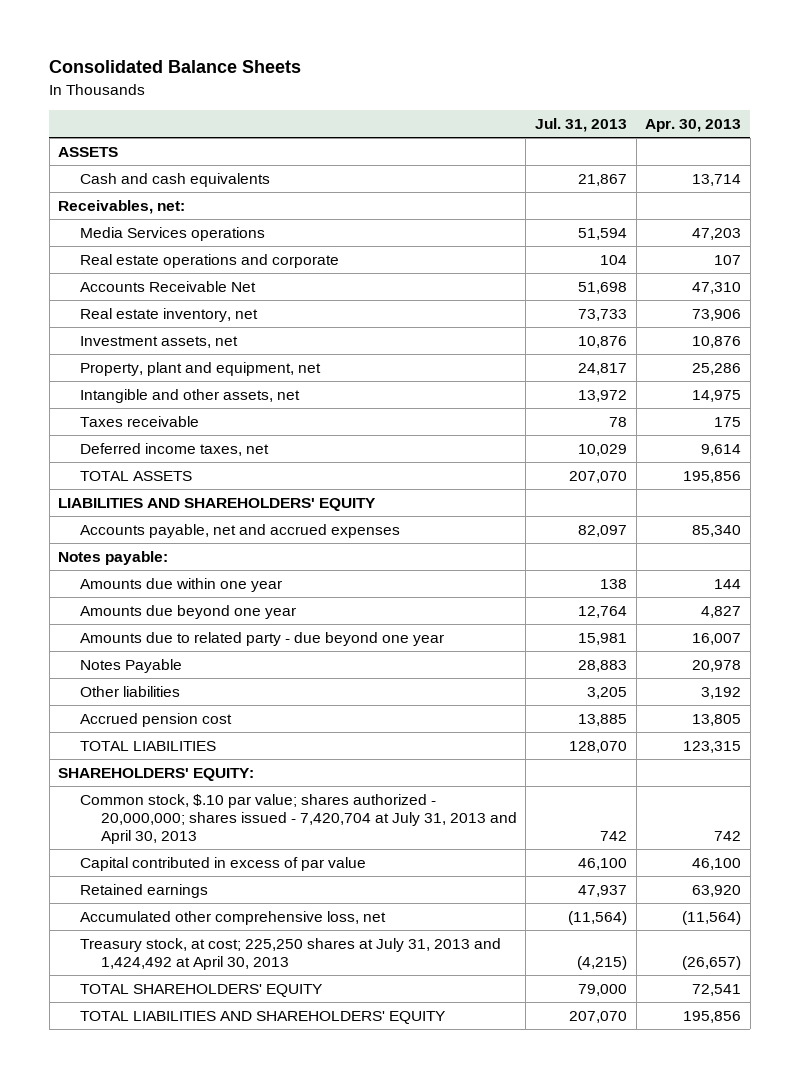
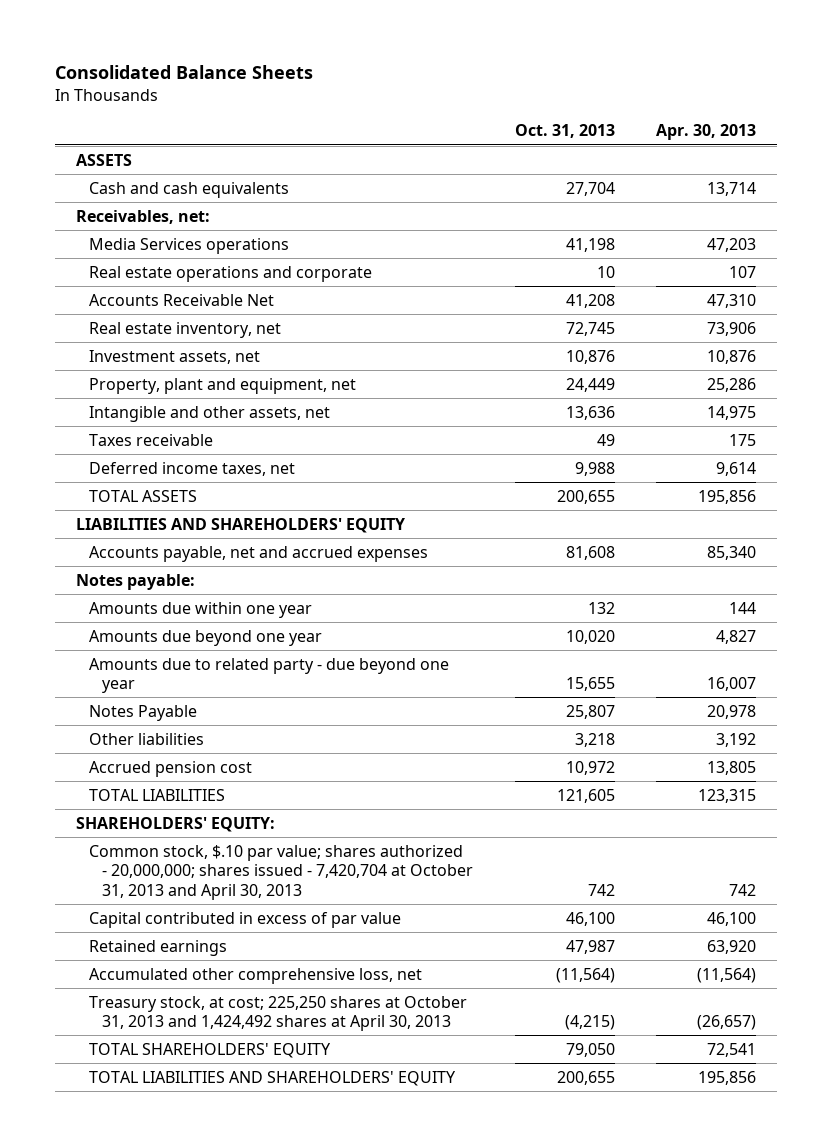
[534,117,627,132] Jul. 31, 2013 -> none
none -> [514,124,615,139] Oct. 31, 2013
[79,793,517,845] Common stock, $.10 par value; shares authorized - 20,000,000; shares issued - 7,420,704 at July 31, 2013 and April 30, 2013 -> [88,844,474,900] Common stock, $.10 par value; shares authorized - 20,000,000; shares issued - 7,420,704 at October 31, 2013 and April 30, 2013
[79,937,501,971] Treasury stock, at cost; 225,250 shares at July 31, 2013 and 1,424,492 at April 30, 2013 -> [88,995,467,1032] Treasury stock, at cost; 225,250 shares at October 31, 2013 and 1,424,492 shares at April 30, 2013

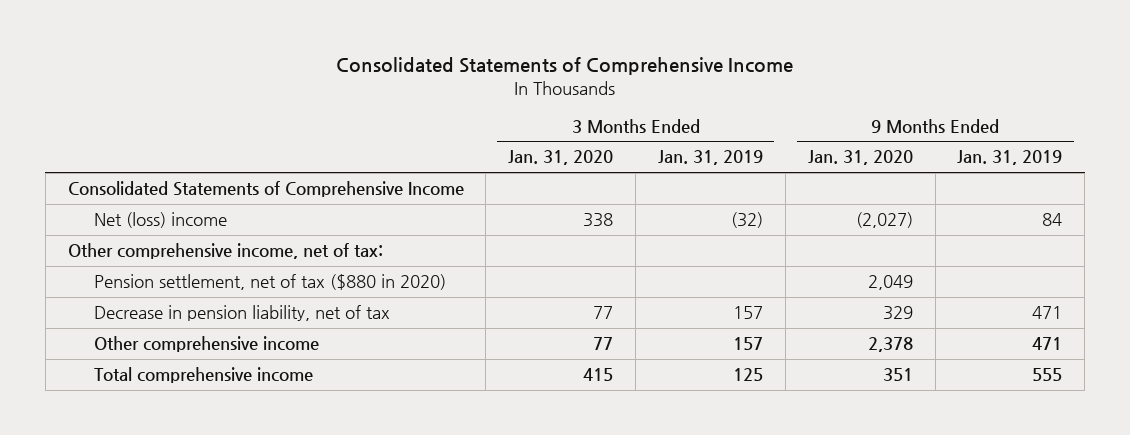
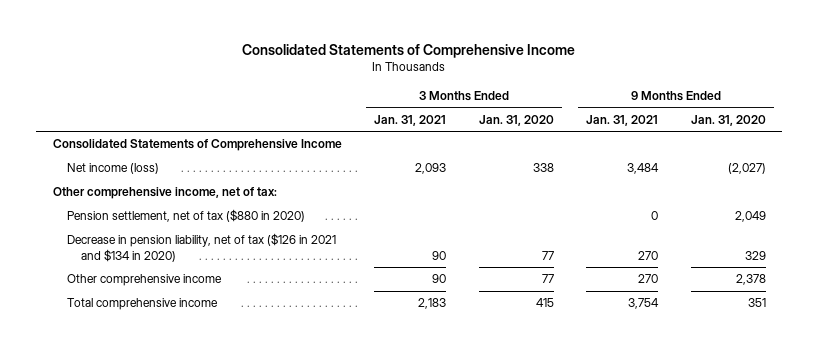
[657,150,763,166] Jan. 31, 2019 -> none
[957,150,1063,166] Jan. 31, 2019 -> none
none -> [374,114,447,126] Jan. 31, 2021
none -> [586,114,659,126] Jan. 31, 2021
[94,212,228,229] Net (loss) income -> [66,163,159,175] Net income (loss)
[94,305,391,322] Decrease in pension liability, net of tax -> [66,233,336,262] Decrease in pension liability, net of tax ($126 in 2021 and $134 in 2020)

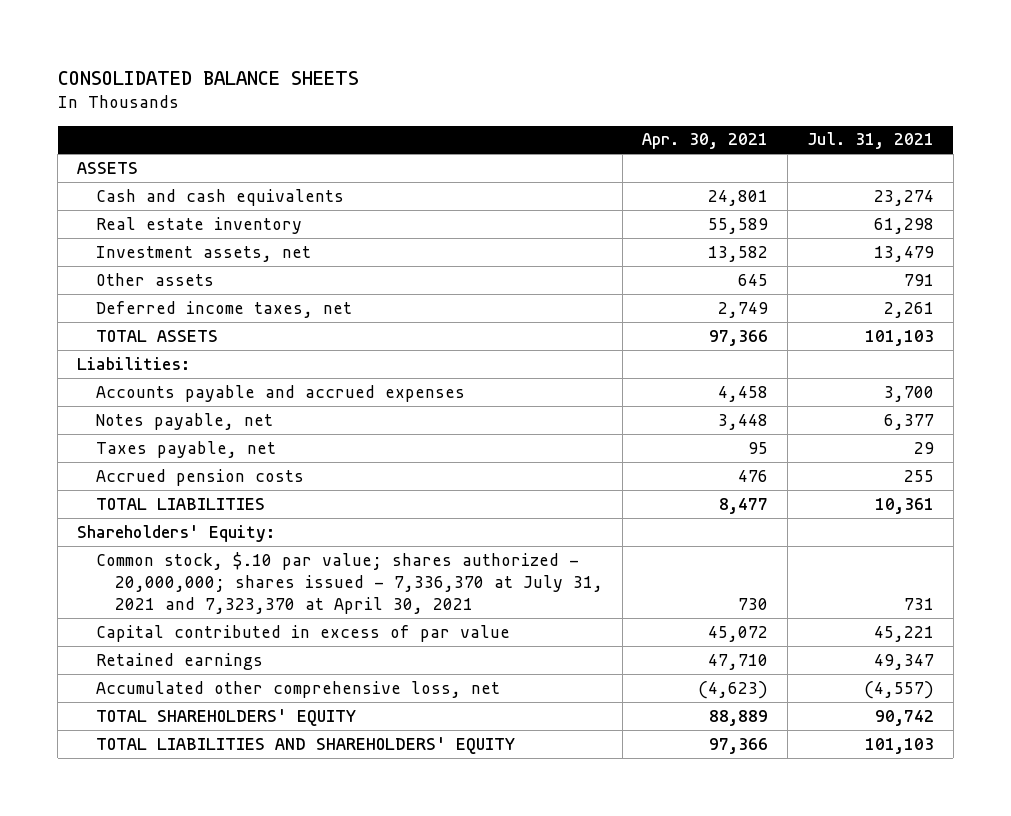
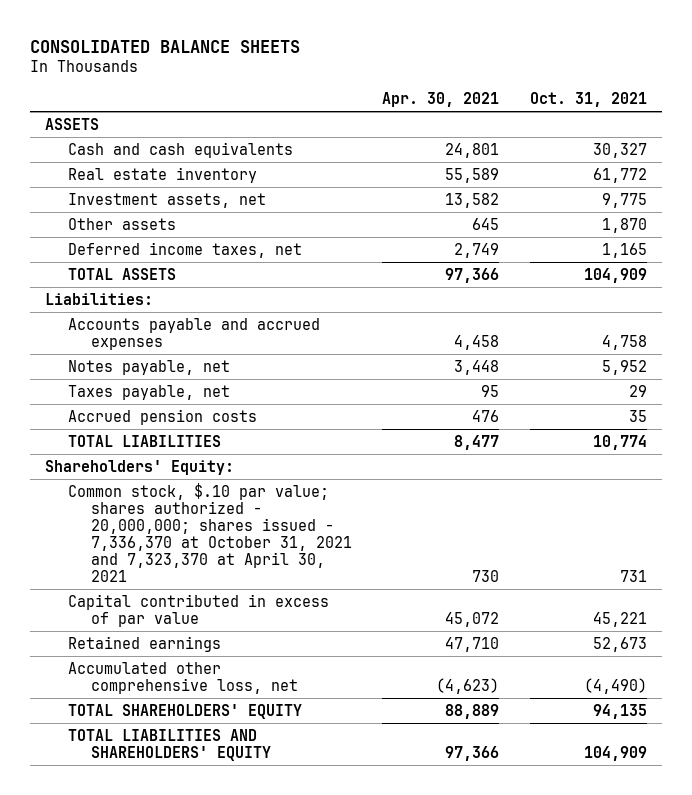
[806,132,934,150] Jul. 31, 2021 -> none
none -> [529,91,647,107] Oct. 31, 2021
[96,551,604,615] Common stock, $.10 par value; shares authorized - 20,000,000; shares issued - 7,336,370 at July 31, 2021 and 7,323,370 at April 30, 2021 -> [68,482,353,583] Common stock, $.10 par value; shares authorized - 20,000,000; shares issued - 7,336,370 at October 31, 2021 and 7,323,370 at April 30, 2021

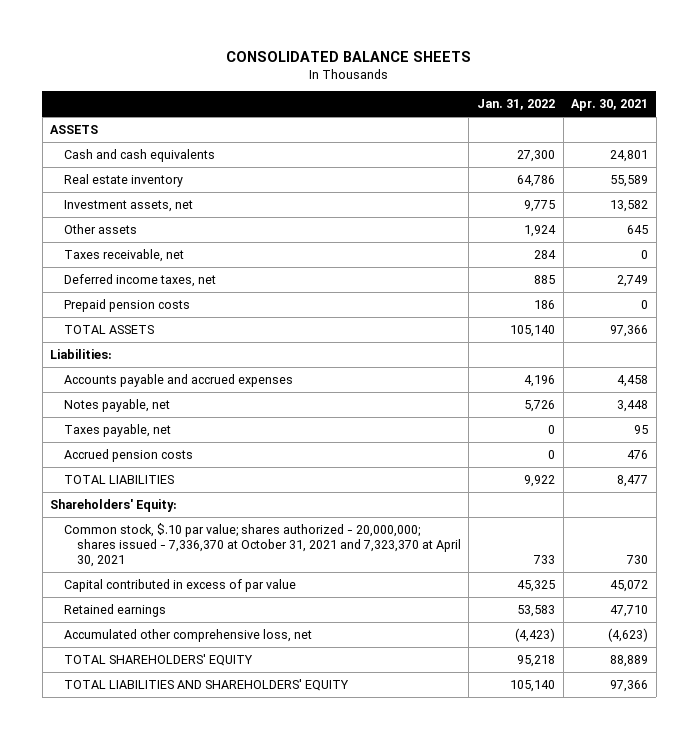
[529,91,647,107] Oct. 31, 2021 -> none
none -> [477,99,556,111] Jan. 31, 2022
none -> [63,248,184,262] Taxes receivable, net
none -> [63,298,190,312] Prepaid pension costs

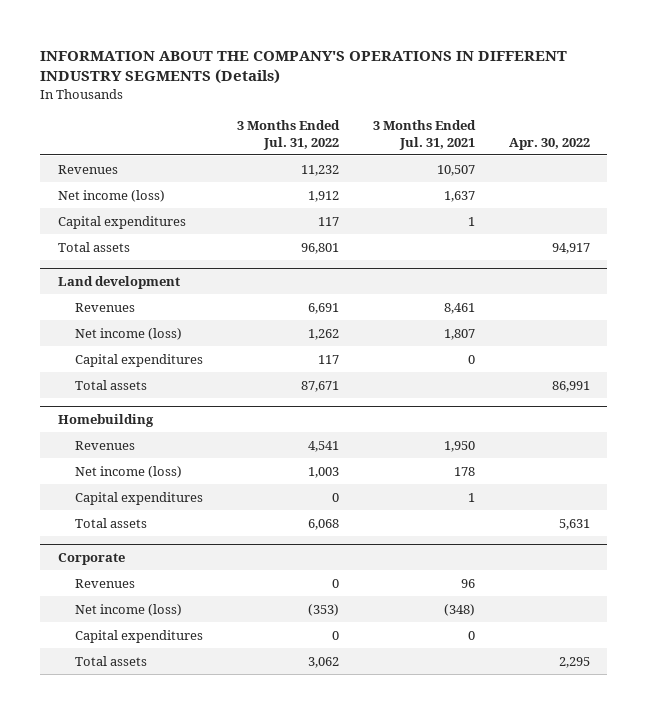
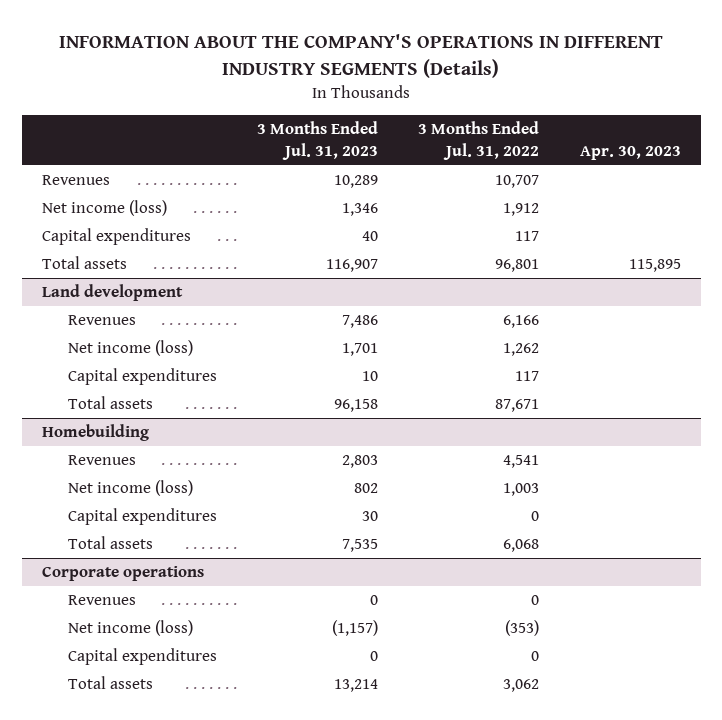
[372,119,476,150] 3 Months Ended Jul. 31, 2021 -> none
[508,137,590,150] Apr. 30, 2022 -> none
none -> [257,121,379,160] 3 Months Ended Jul. 31, 2023
none -> [579,145,681,160] Apr. 30, 2023
[300,164,339,176] 11,232 -> [495,175,540,189] 10,707
[307,302,339,314] 6,691 -> [503,315,540,329] 6,166
[57,553,125,566] Corporate -> [41,566,204,582] Corporate operations

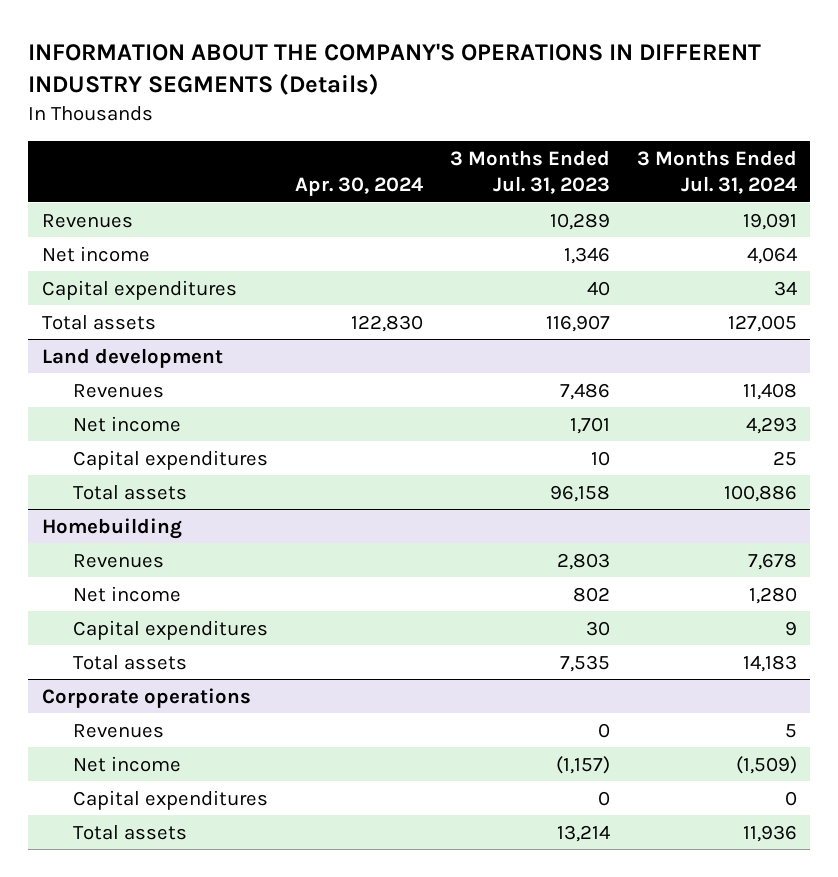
[418,121,540,160] 3 Months Ended Jul. 31, 2022 -> none
[579,145,681,160] Apr. 30, 2023 -> none
none -> [294,177,423,197] Apr. 30, 2024
none -> [636,149,797,195] 3 Months Ended Jul. 31, 2024
[41,200,167,217] Net income (loss) -> [41,245,150,262] Net income
[68,340,194,357] Net income (loss) -> [73,415,182,432] Net income
[68,480,194,497] Net income (loss) -> [73,585,182,602] Net income
[68,620,194,637] Net income (loss) -> [73,755,182,772] Net income

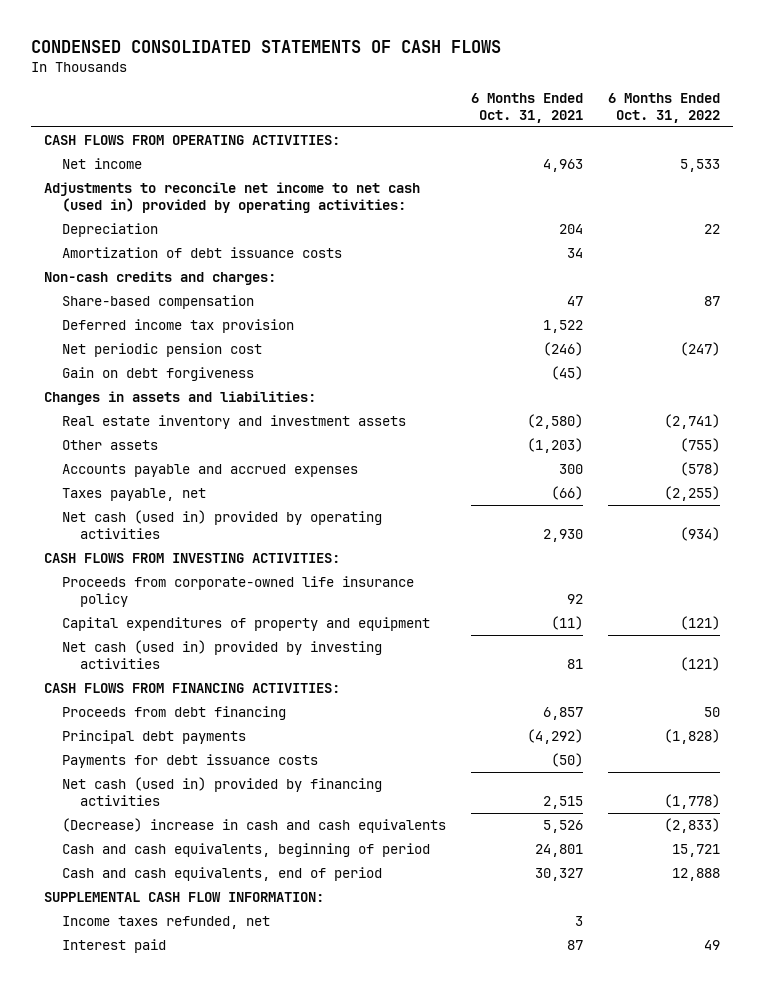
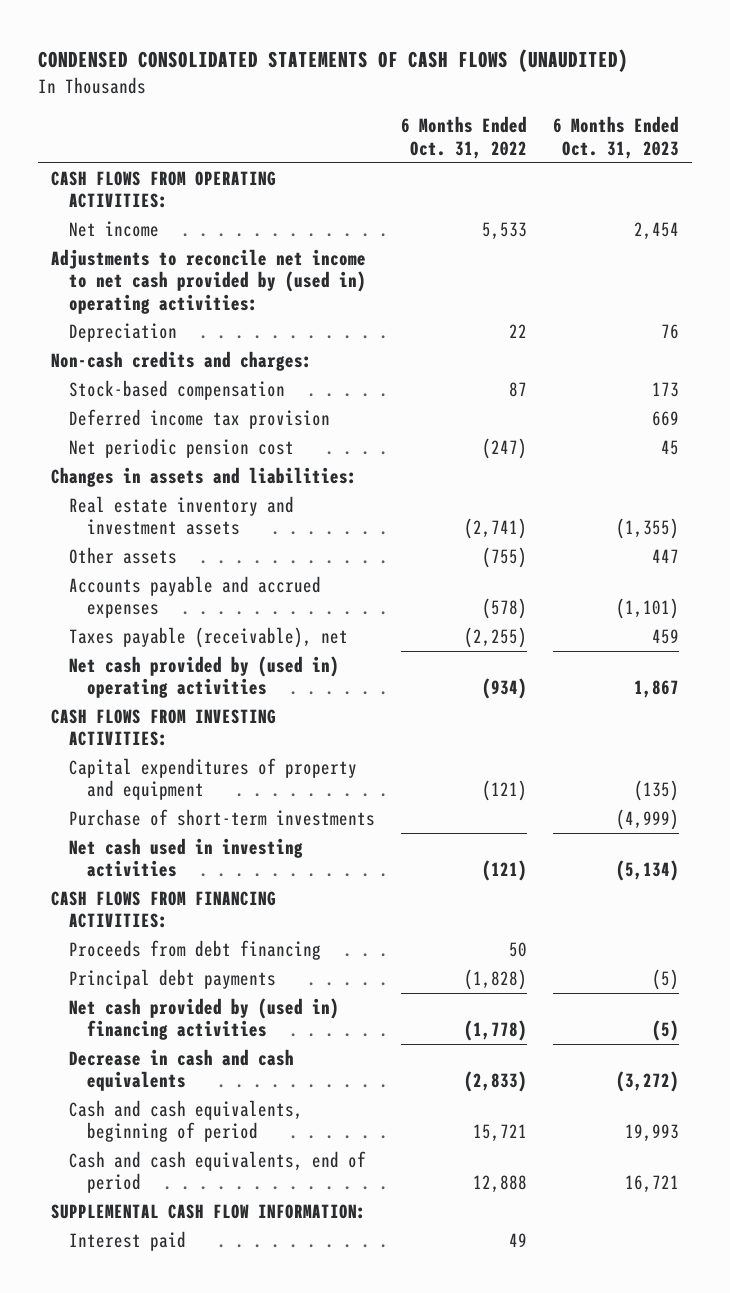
[30,39,501,53] CONDENSED CONSOLIDATED STATEMENTS OF CASH FLOWS -> [37,49,628,73] CONDENSED CONSOLIDATED STATEMENTS OF CASH FLOWS (UNAUDITED)
[471,93,584,124] 6 Months Ended Oct. 31, 2021 -> none
none -> [552,116,679,159] 6 Months Ended Oct. 31, 2023
[43,182,420,214] Adjustments to reconcile net income to net cash (used in) provided by operating activities: -> [50,248,366,314] Adjustments to reconcile net income to net cash provided by (used in) operating activities:
[61,247,342,259] Amortization of debt issuance costs -> none
[61,295,254,310] Share-based compensation -> [68,379,285,400] Stock-based compensation
[61,367,254,382] Gain on debt forgiveness -> none
[61,488,206,502] Taxes payable, net -> [68,626,348,648] Taxes payable (receivable), net
[61,510,382,540] Net cash (used in) provided by operating activities -> [68,655,339,699] Net cash provided by (used in) operating activities
[61,576,414,608] Proceeds from corporate-owned life insurance policy -> none
none -> [68,808,375,826] Purchase of short-term investments
[61,640,382,670] Net cash (used in) provided by investing activities -> [68,837,303,878] Net cash used in investing activities
[61,754,318,769] Payments for debt issuance costs -> none
[61,777,382,807] Net cash (used in) provided by financing activities -> [68,997,339,1041] Net cash provided by (used in) financing activities
[61,818,446,834] (Decrease) increase in cash and cash equivalents -> [68,1048,294,1092] Decrease in cash and cash equivalents
[61,916,270,930] Income taxes refunded, net -> none

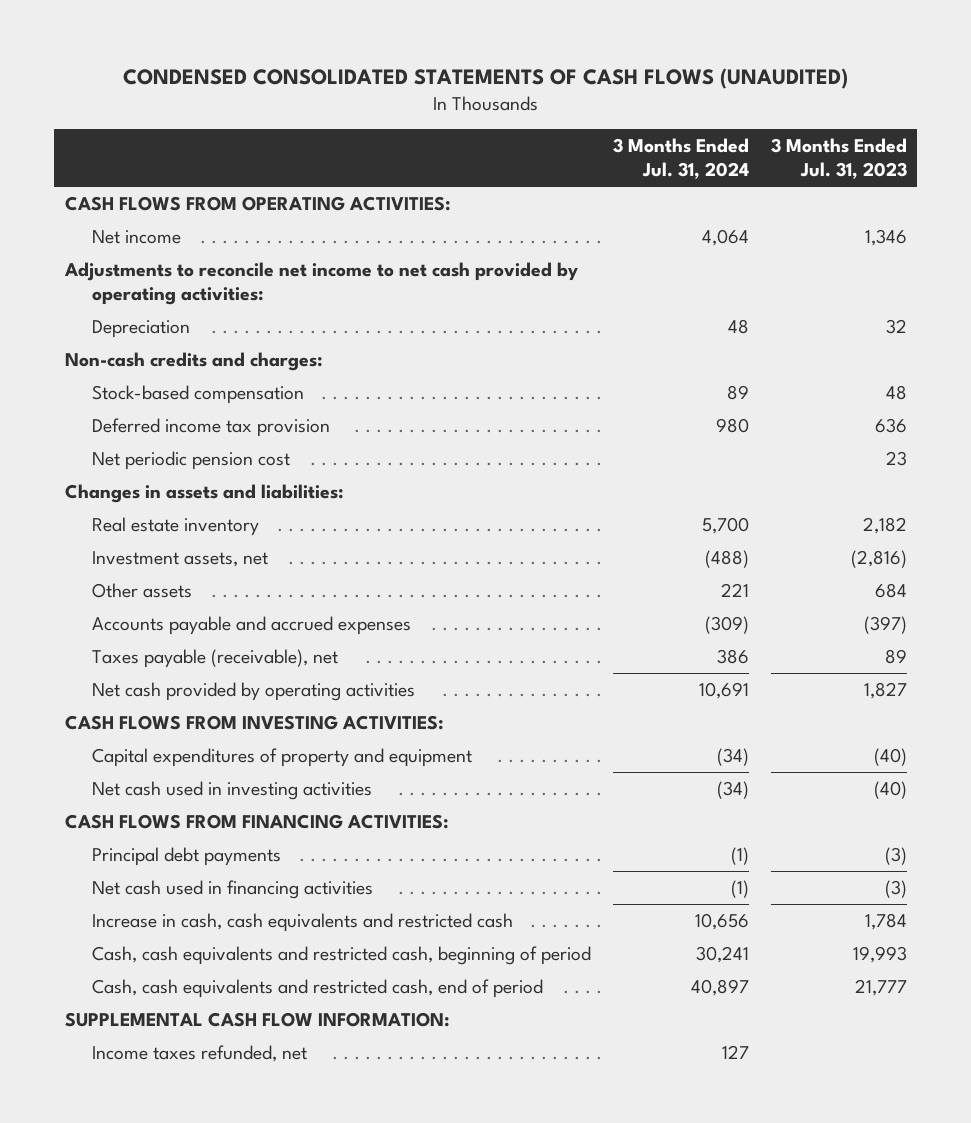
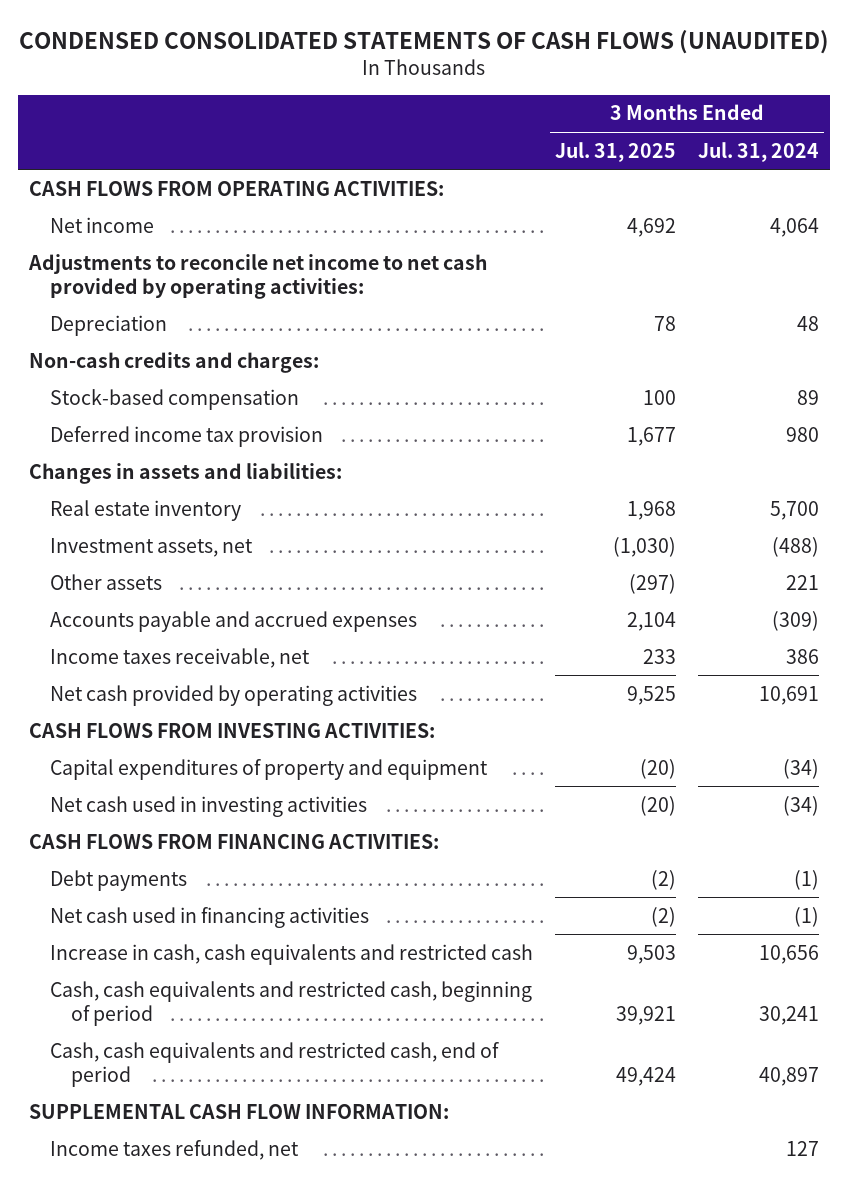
[770,137,907,180] 3 Months Ended Jul. 31, 2023 -> none
none -> [554,141,676,162] Jul. 31, 2025
[92,450,291,470] Net periodic pension cost -> none
[92,648,339,668] Taxes payable (receivable), net -> [50,647,311,668] Income taxes receivable, net
[92,846,282,866] Principal debt payments -> [50,869,188,891] Debt payments

